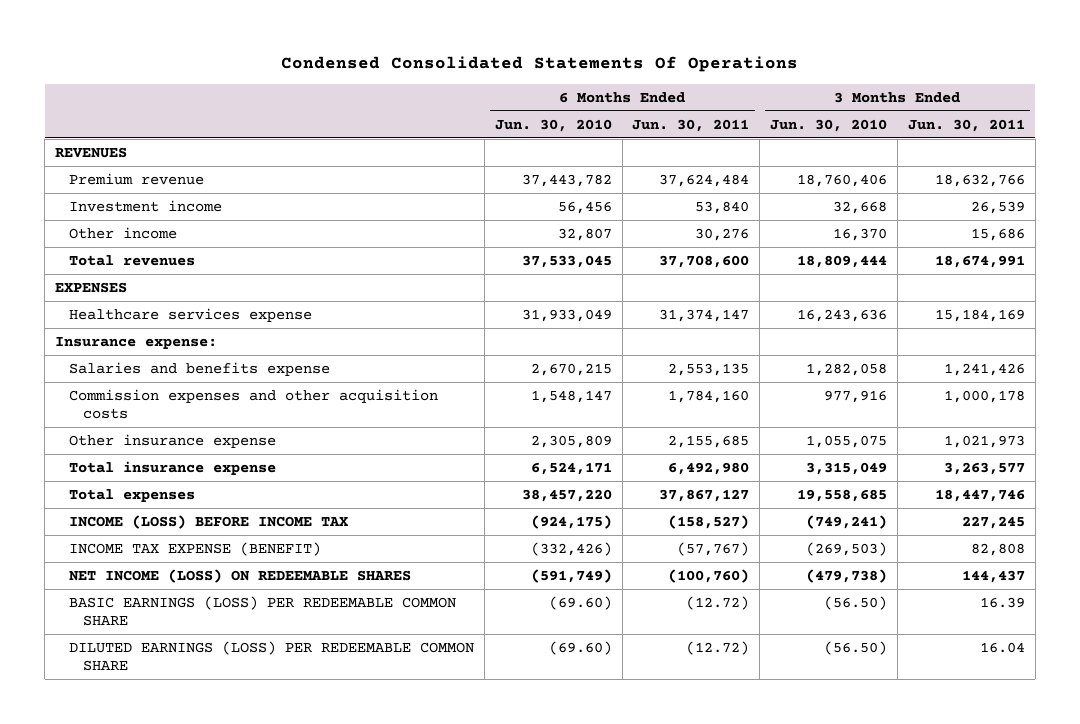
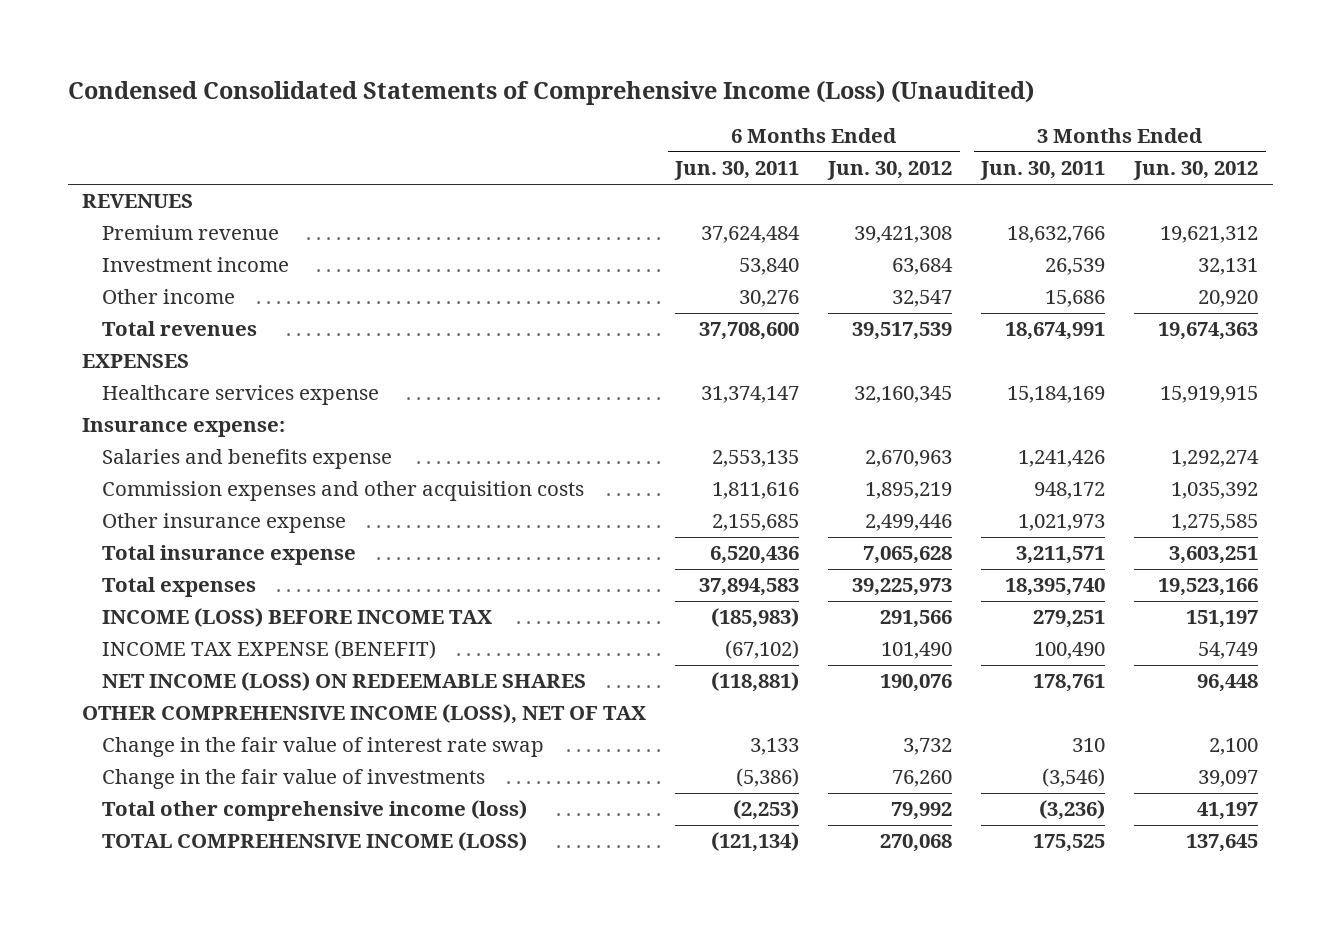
[280,56,798,73] Condensed Consolidated Statements Of Operations -> [67,80,1034,106] Condensed Consolidated Statements of Comprehensive Income (Loss) (Unaudited)
[494,118,612,132] Jun. 30, 2010 -> none
[770,118,888,132] Jun. 30, 2010 -> none
none -> [827,161,953,181] Jun. 30, 2012
none -> [1133,161,1259,181] Jun. 30, 2012
[668,389,750,403] 1,784,160 -> [712,482,800,500] 1,811,616
[943,389,1025,403] 1,000,178 -> [1034,482,1106,500] 948,172
[69,595,457,626] BASIC EARNINGS (LOSS) PER REDEEMABLE COMMON SHARE -> none
[69,640,475,671] DILUTED EARNINGS (LOSS) PER REDEEMABLE COMMON SHARE -> none
[668,461,750,475] 6,492,980 -> [710,546,800,565] 6,520,436
[943,461,1025,475] 3,263,577 -> [1016,546,1106,565] 3,211,571
[659,488,750,502] 37,867,127 -> [699,578,800,597] 37,894,583
[934,488,1025,502] 18,447,746 -> [1005,578,1106,597] 18,395,740
[668,514,750,529] (158,527) -> [711,608,800,629] (185,983)
[961,515,1025,529] 227,245 -> [1033,610,1106,629] 279,251
[677,541,750,556] (57,767) -> [725,640,800,660] (67,102)
[970,542,1025,556] 82,808 -> [1034,642,1106,660] 100,490
[668,568,750,583] (100,760) -> [711,672,800,693] (118,881)
[961,569,1025,583] 144,437 -> [1033,674,1106,693] 178,761
none -> [82,704,647,725] OTHER COMPREHENSIVE INCOME (LOSS), NET OF TAX
none -> [102,737,545,758] Change in the fair value of interest rate swap
none -> [102,769,486,790] Change in the fair value of investments
none -> [102,800,528,822] Total other comprehensive income (loss)
none -> [102,832,528,852] TOTAL COMPREHENSIVE INCOME (LOSS)

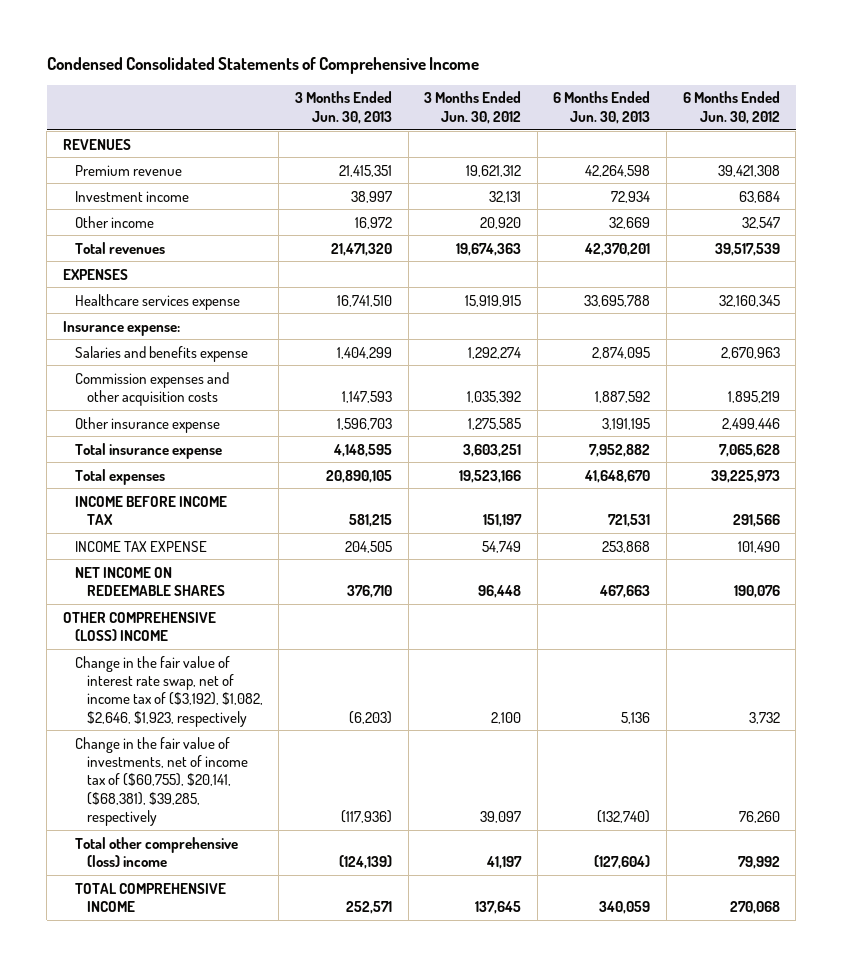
[67,80,1034,106] Condensed Consolidated Statements of Comprehensive Income (Loss) (Unaudited) -> [46,57,479,75] Condensed Consolidated Statements of Comprehensive Income
[674,161,800,181] Jun. 30, 2011 -> none
[980,161,1106,181] Jun. 30, 2011 -> none
none -> [294,91,392,124] 3 Months Ended Jun. 30, 2013
none -> [553,91,651,124] 6 Months Ended Jun. 30, 2013
[102,608,493,628] INCOME (LOSS) BEFORE INCOME TAX -> [74,495,227,525] INCOME BEFORE INCOME TAX
[102,640,437,660] INCOME TAX EXPENSE (BENEFIT) -> [74,540,207,552] INCOME TAX EXPENSE
[102,672,587,692] NET INCOME (LOSS) ON REDEEMABLE SHARES -> [74,566,225,596] NET INCOME ON REDEEMABLE SHARES
[82,704,647,725] OTHER COMPREHENSIVE INCOME (LOSS), NET OF TAX -> [63,611,217,641] OTHER COMPREHENSIVE (LOSS) INCOME
[102,737,545,758] Change in the fair value of interest rate swap -> [74,655,263,727] Change in the fair value of interest rate swap, net of income tax of ($3,192), $1,082, $2,646, $1,923, respectively
[102,769,486,790] Change in the fair value of investments -> [74,736,248,827] Change in the fair value of investments, net of income tax of ($60,755), $20,141, ($68,381), $39,285, respectively
[102,800,528,822] Total other comprehensive income (loss) -> [74,836,238,867] Total other comprehensive (loss) income
[102,832,528,852] TOTAL COMPREHENSIVE INCOME (LOSS) -> [74,882,226,912] TOTAL COMPREHENSIVE INCOME

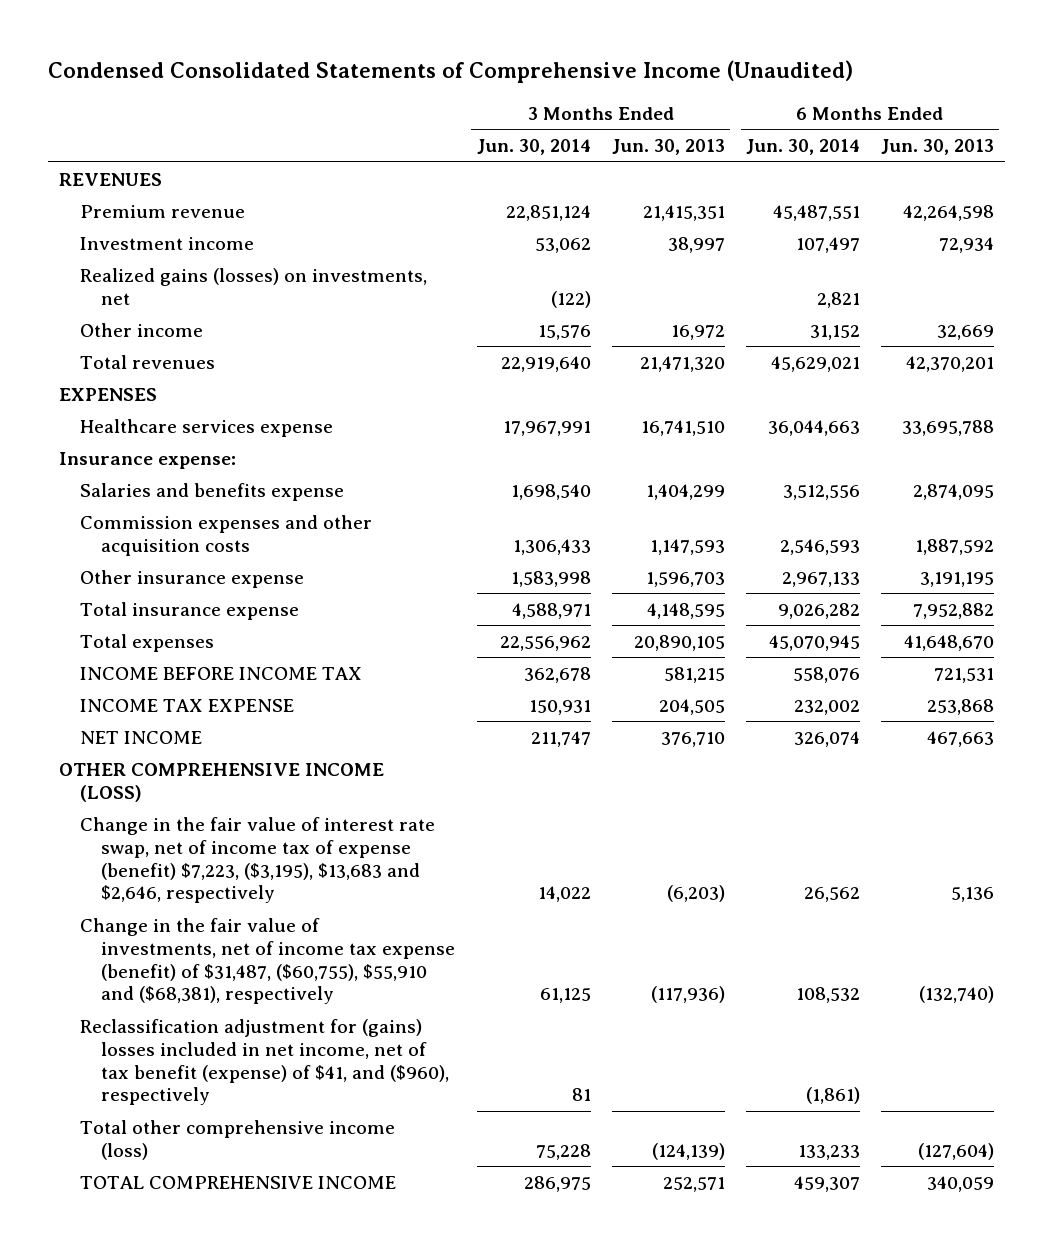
[46,57,479,75] Condensed Consolidated Statements of Comprehensive Income -> [48,59,854,83] Condensed Consolidated Statements of Comprehensive Income (Unaudited)
[424,91,522,124] 3 Months Ended Jun. 30, 2012 -> none
[682,91,780,124] 6 Months Ended Jun. 30, 2012 -> none
none -> [476,138,591,155] Jun. 30, 2014
none -> [745,138,860,155] Jun. 30, 2014
none -> [80,267,428,305] Realized gains (losses) on investments, net
[74,566,225,596] NET INCOME ON REDEEMABLE SHARES -> [80,730,203,744] NET INCOME
[63,611,217,641] OTHER COMPREHENSIVE (LOSS) INCOME -> [58,762,384,802] OTHER COMPREHENSIVE INCOME (LOSS)
[74,655,263,727] Change in the fair value of interest rate swap, net of income tax of ($3,192), $1,082, $2,646, $1,923, respectively -> [80,816,436,904] Change in the fair value of interest rate swap, net of income tax of expense (benefit) $7,223, ($3,195), $13,683 and $2,646, respectively
[74,736,248,827] Change in the fair value of investments, net of income tax of ($60,755), $20,141, ($68,381), $39,285, respectively -> [80,917,456,1005] Change in the fair value of investments, net of income tax expense (benefit) of $31,487, ($60,755), $55,910 and ($68,381), respectively
none -> [80,1018,450,1106] Reclassification adjustment for (gains) losses included in net income, net of tax benefit (expense) of $41, and ($960), respectively
[74,836,238,867] Total other comprehensive (loss) income -> [80,1119,396,1160] Total other comprehensive income (loss)

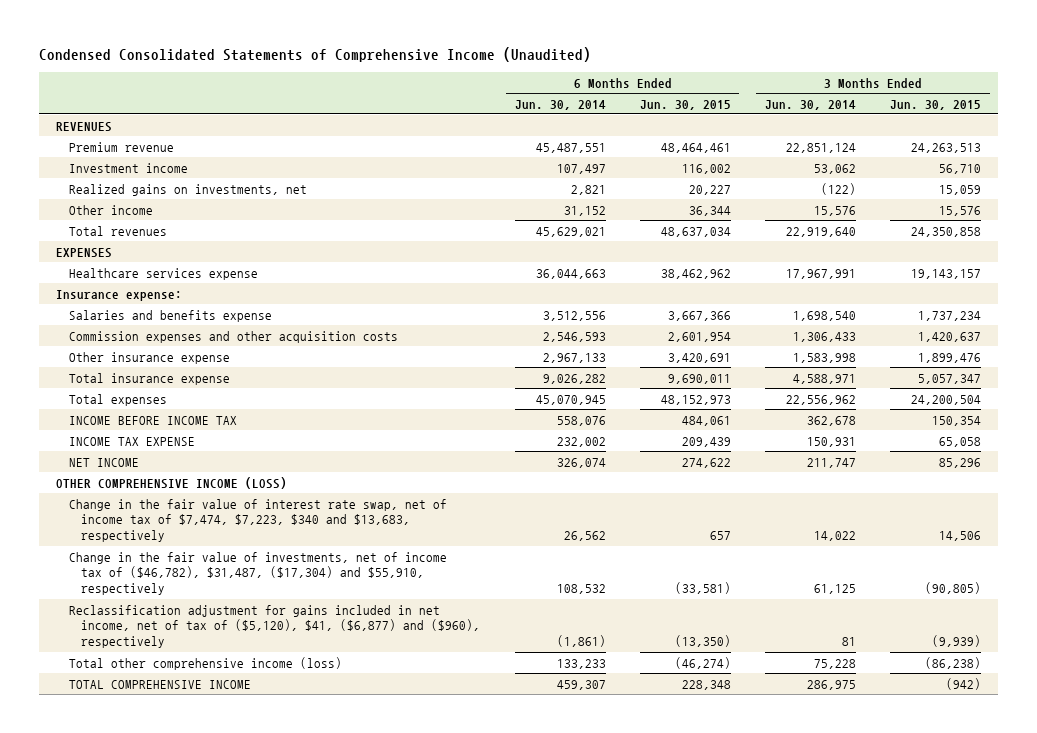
[611,138,725,155] Jun. 30, 2013 -> none
[881,138,995,155] Jun. 30, 2013 -> none
none -> [639,99,731,110] Jun. 30, 2015
none -> [889,99,981,110] Jun. 30, 2015
[80,267,428,305] Realized gains (losses) on investments, net -> [68,183,307,196] Realized gains on investments, net
[80,816,436,904] Change in the fair value of interest rate swap, net of income tax of expense (benefit) $7,223, ($3,195), $13,683 and $2,646, respectively -> [68,498,447,543] Change in the fair value of interest rate swap, net of income tax of $7,474, $7,223, $340 and $13,683, respectively
[80,917,456,1005] Change in the fair value of investments, net of income tax expense (benefit) of $31,487, ($60,755), $55,910 and ($68,381), respectively -> [68,551,447,596] Change in the fair value of investments, net of income tax of ($46,782), $31,487, ($17,304) and $55,910, respectively
[80,1018,450,1106] Reclassification adjustment for (gains) losses included in net income, net of tax benefit (expense) of $41, and ($960), respectively -> [68,604,481,649] Reclassification adjustment for gains included in net income, net of tax of ($5,120), $41, ($6,877) and ($960), respectively

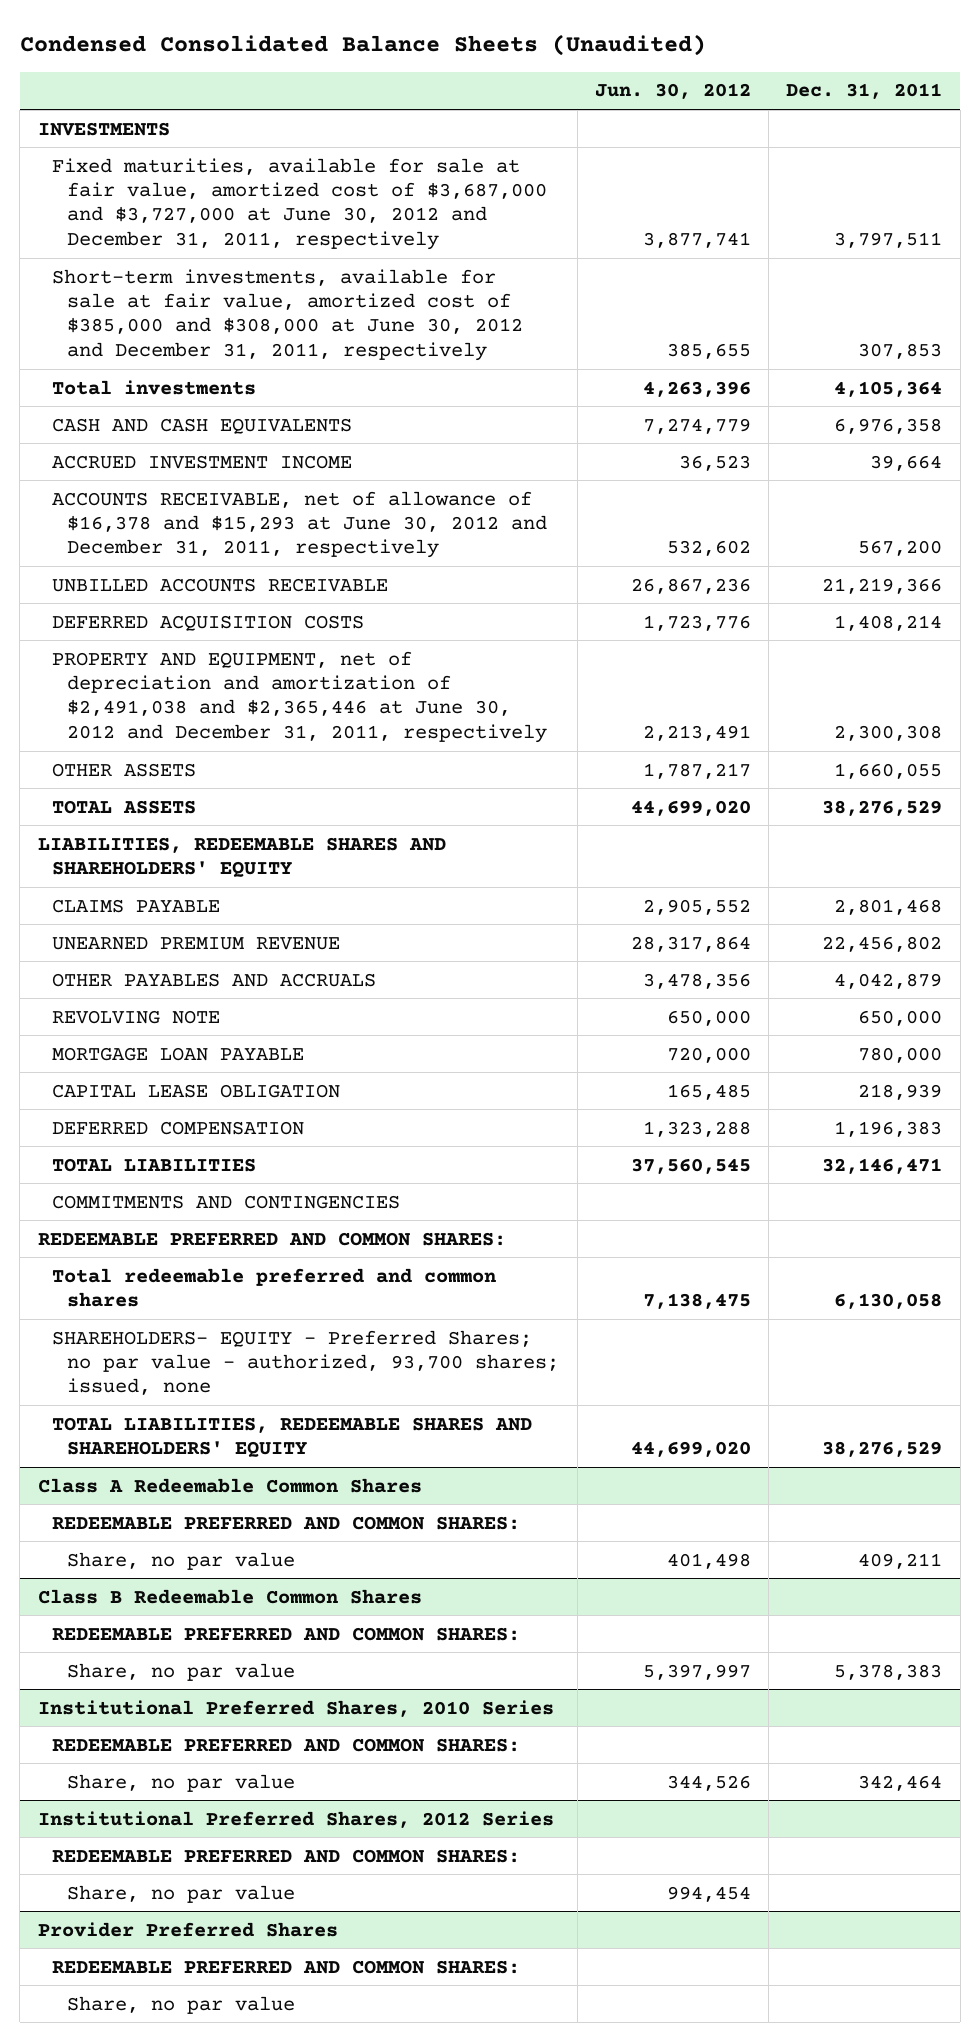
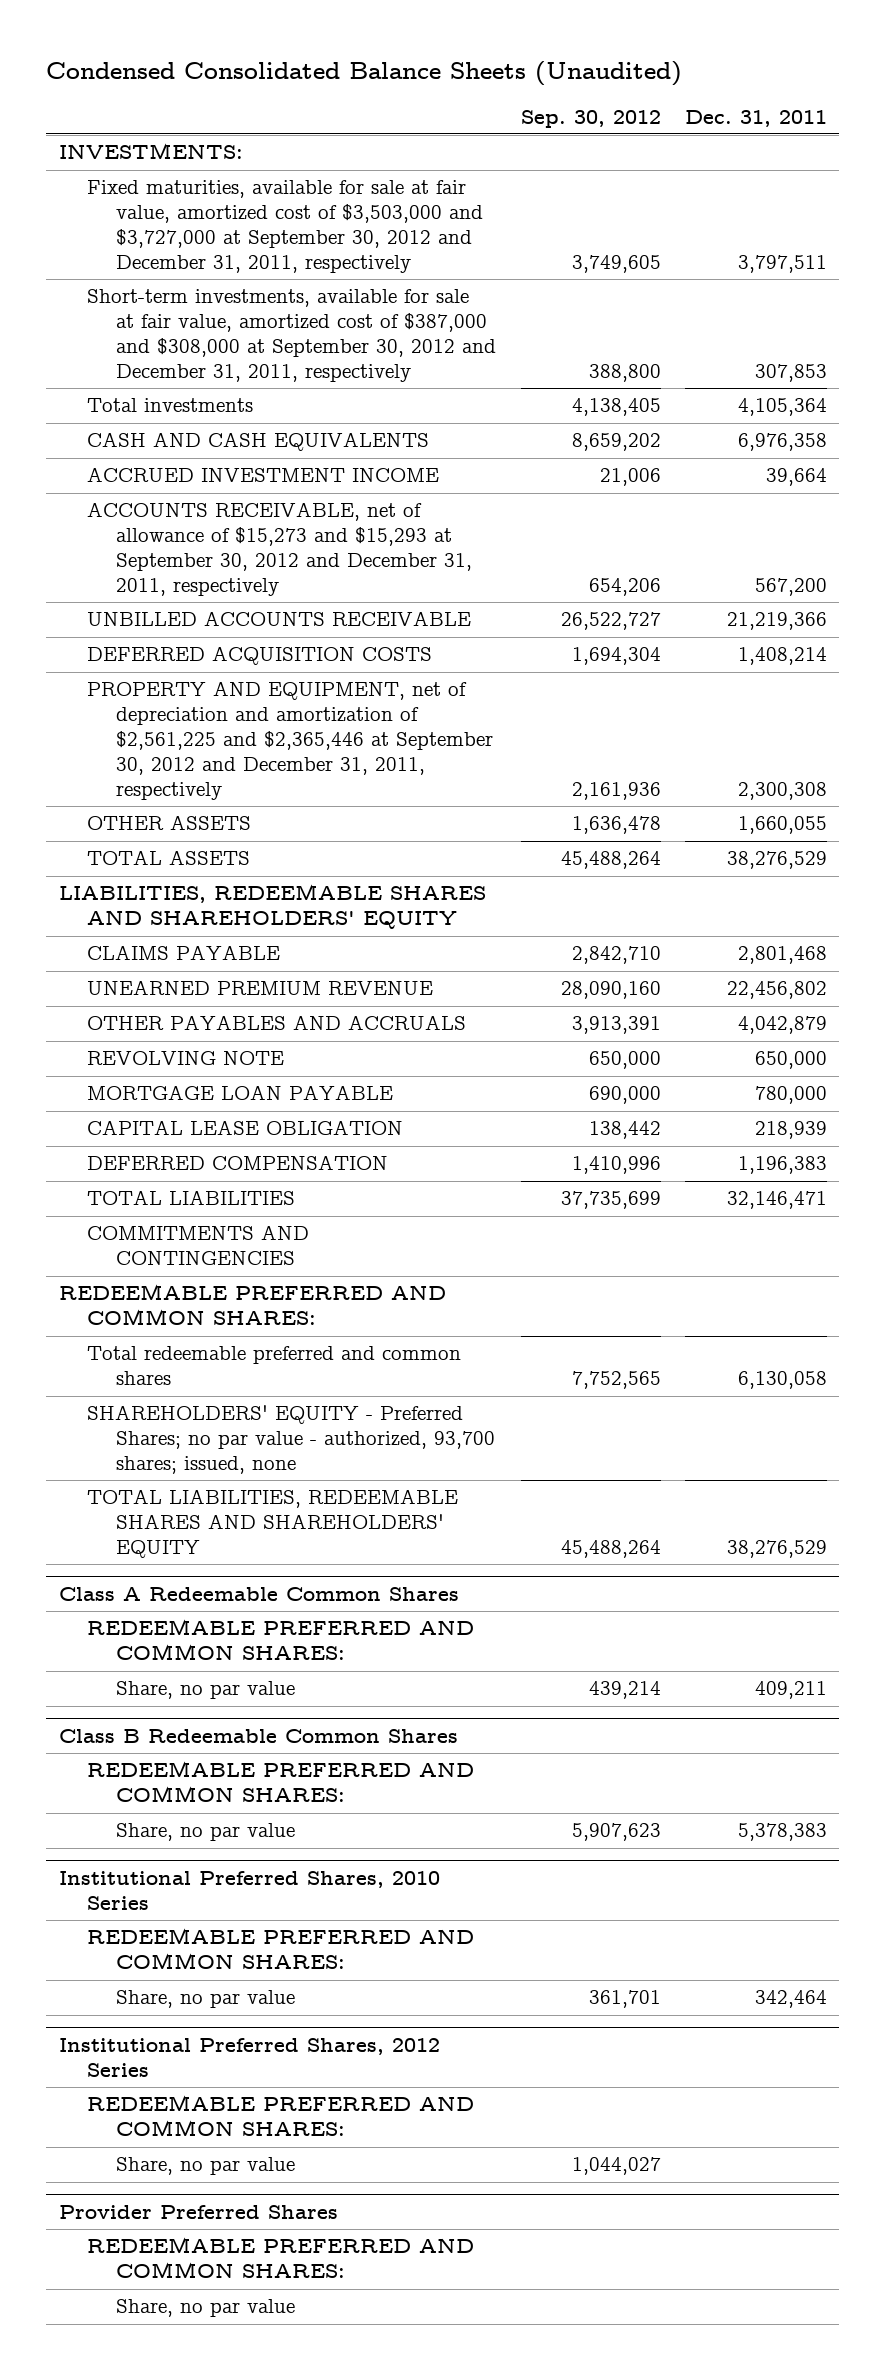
[594,83,751,100] Jun. 30, 2012 -> none
none -> [520,109,661,128] Sep. 30, 2012
[37,121,170,136] INVESTMENTS -> [58,143,243,160] INVESTMENTS:
[52,157,548,250] Fixed maturities, available for sale at fair value, amortized cost of $3,687,000 and $3,727,000 at June 30, 2012 and December 31, 2011, respectively -> [87,180,484,274] Fixed maturities, available for sale at fair value, amortized cost of $3,503,000 and $3,727,000 at September 30, 2012 and December 31, 2011, respectively
[52,268,524,361] Short-term investments, available for sale at fair value, amortized cost of $385,000 and $308,000 at June 30, 2012 and December 31, 2011, respectively -> [87,289,497,383] Short-term investments, available for sale at fair value, amortized cost of $387,000 and $308,000 at September 30, 2012 and December 31, 2011, respectively
[52,490,548,559] ACCOUNTS RECEIVABLE, net of allowance of $16,378 and $15,293 at June 30, 2012 and December 31, 2011, respectively -> [87,502,473,597] ACCOUNTS RECEIVABLE, net of allowance of $15,273 and $15,293 at September 30, 2012 and December 31, 2011, respectively
[52,650,548,743] PROPERTY AND EQUIPMENT, net of depreciation and amortization of $2,491,038 and $2,365,446 at June 30, 2012 and December 31, 2011, respectively -> [87,681,494,801] PROPERTY AND EQUIPMENT, net of depreciation and amortization of $2,561,225 and $2,365,446 at September 30, 2012 and December 31, 2011, respectively
[52,1329,560,1396] SHAREHOLDERS- EQUITY - Preferred Shares; no par value - authorized, 93,700 shares; issued, none -> [87,1405,496,1475] SHAREHOLDERS' EQUITY - Preferred Shares; no par value - authorized, 93,700 shares; issued, none

